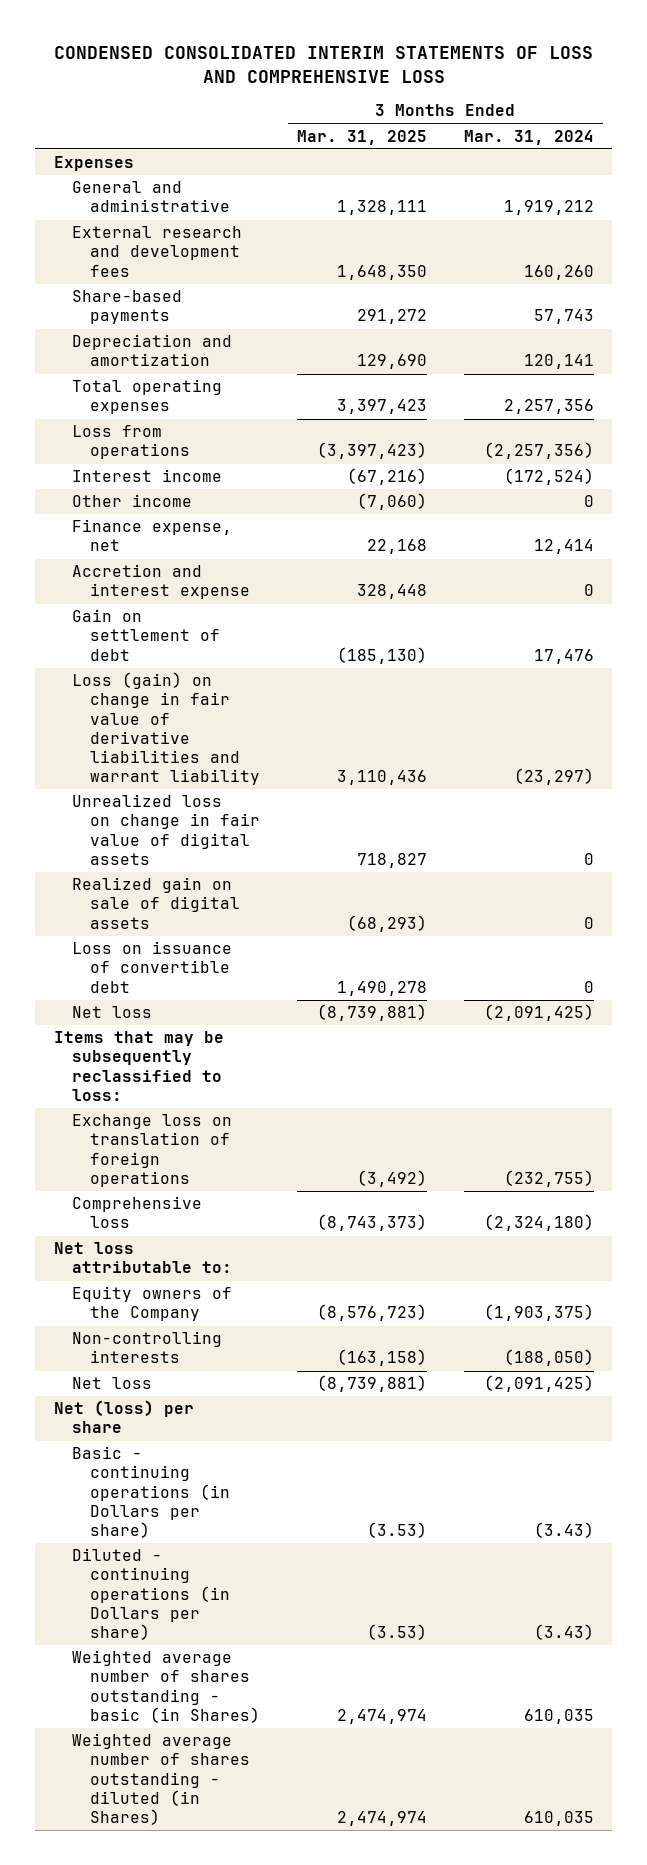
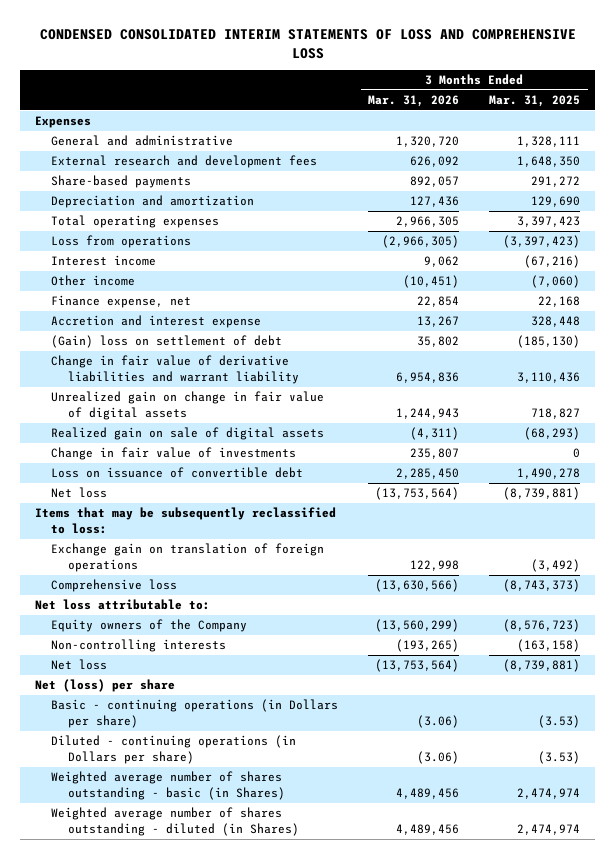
[463,129,594,145] Mar. 31, 2024 -> none
none -> [368,94,460,107] Mar. 31, 2026
[71,609,221,661] Gain on settlement of debt -> [51,335,283,349] (Gain) loss on settlement of debt
[71,672,261,786] Loss (gain) on change in fair value of derivative liabilities and warrant liability -> [51,355,299,384] Change in fair value of derivative liabilities and warrant liability
[71,794,261,865] Unrealized loss on change in fair value of digital assets -> [51,391,325,420] Unrealized gain on change in fair value of digital assets
none -> [51,447,297,461] Change in fair value of investments
[71,1114,232,1187] Exchange loss on translation of foreign operations -> [51,543,325,572] Exchange gain on translation of foreign operations

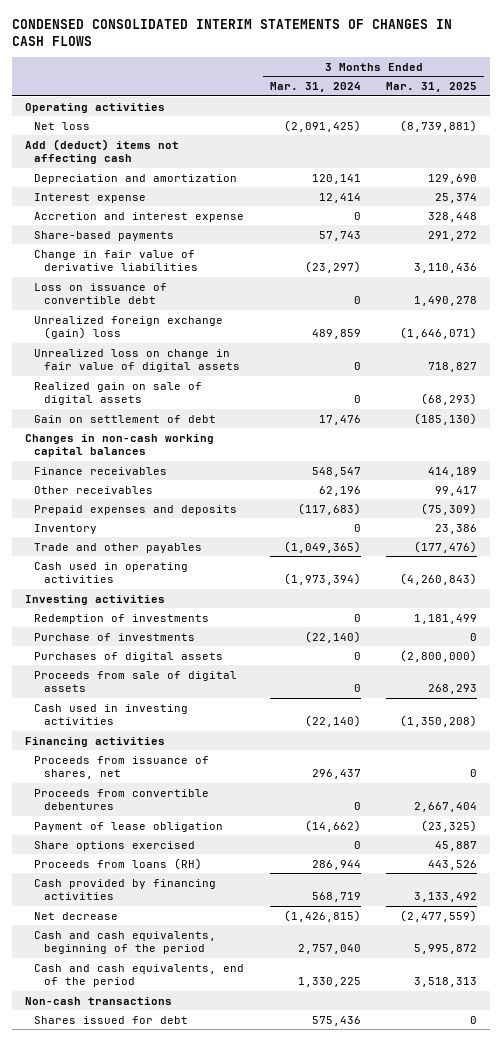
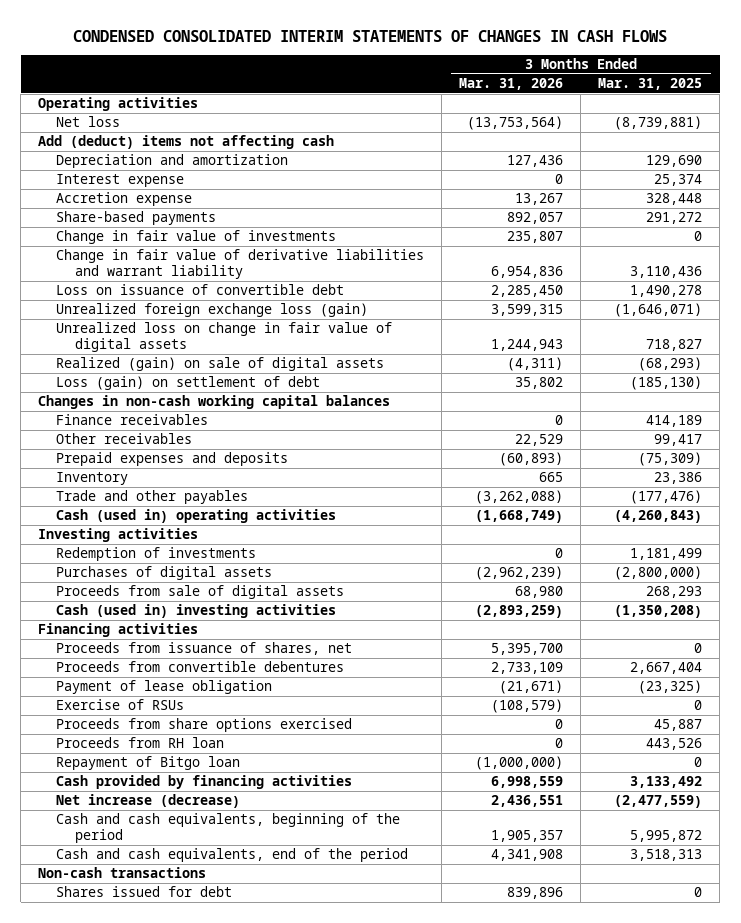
[269,82,361,93] Mar. 31, 2024 -> none
none -> [459,78,564,91] Mar. 31, 2026
[34,211,245,222] Accretion and interest expense -> [56,192,193,207] Accretion expense
none -> [56,230,337,245] Change in fair value of investments
[34,249,198,272] Change in fair value of derivative liabilities -> [56,249,425,279] Change in fair value of derivative liabilities and warrant liability
[34,315,224,340] Unrealized foreign exchange (gain) loss -> [56,303,369,318] Unrealized foreign exchange loss (gain)
[34,381,203,406] Realized gain on sale of digital assets -> [56,357,385,372] Realized (gain) on sale of digital assets
[34,414,217,423] Gain on settlement of debt -> [56,376,321,391] Loss (gain) on settlement of debt
[34,561,189,584] Cash used in operating activities -> [56,509,337,524] Cash (used in) operating activities
[34,632,196,641] Purchase of investments -> none
[34,703,189,726] Cash used in investing activities -> [56,604,337,619] Cash (used in) investing activities
none -> [56,699,185,711] Exercise of RSUs
[34,840,196,851] Share options exercised -> [56,718,353,733] Proceeds from share options exercised
[34,857,203,870] Proceeds from loans (RH) -> [56,737,225,749] Proceeds from RH loan
none -> [56,756,241,771] Repayment of Bitgo loan
[34,911,119,920] Net decrease -> [56,794,241,809] Net increase (decrease)

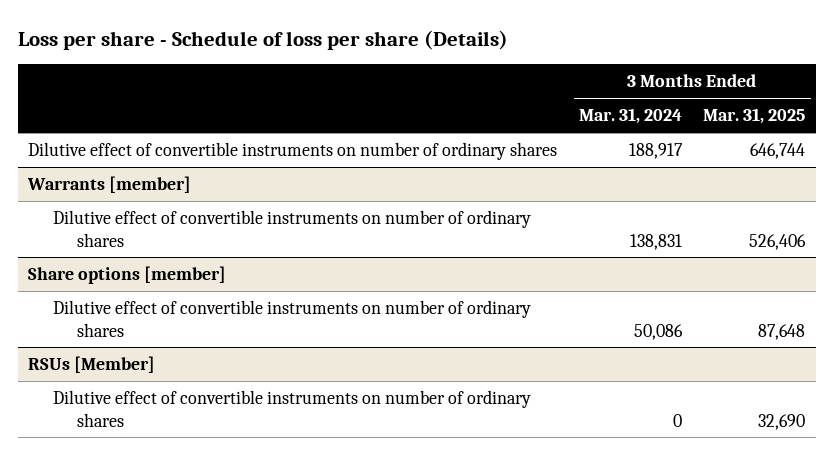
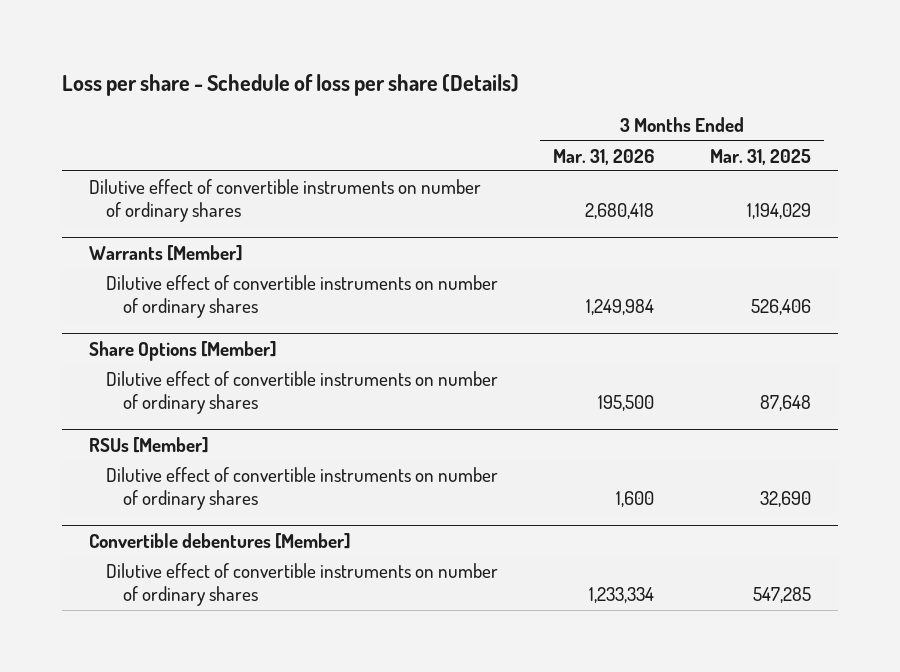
[578,108,682,125] Mar. 31, 2024 -> none
none -> [553,148,655,165] Mar. 31, 2026
[750,143,806,160] 646,744 -> [746,203,811,220] 1,194,029
[27,176,192,194] Warrants [member] -> [89,244,244,261] Warrants [Member]
[28,266,227,285] Share options [member] -> [89,340,278,361] Share Options [Member]
none -> [89,532,352,549] Convertible debentures [Member]
none -> [106,563,499,607] Dilutive effect of convertible instruments on number of ordinary shares

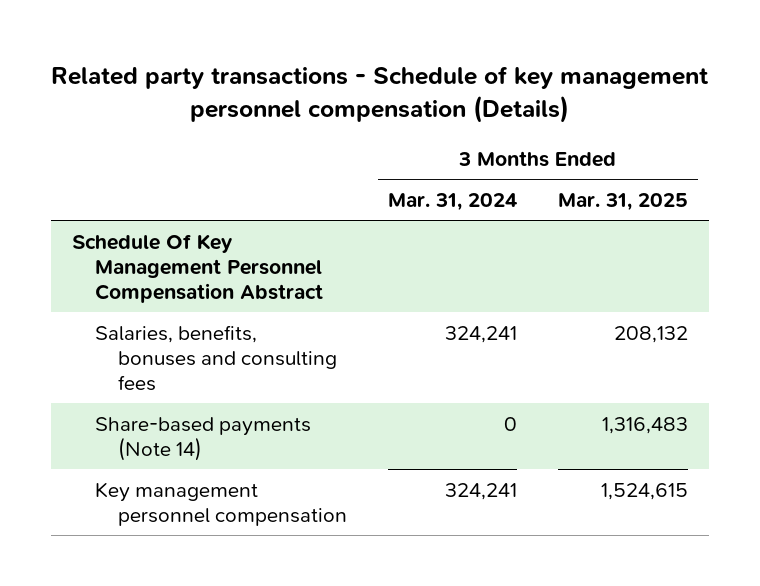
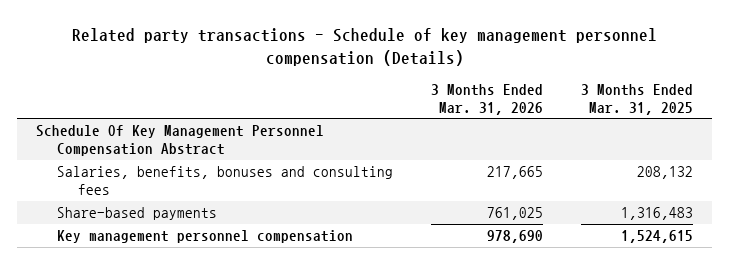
[387,192,517,211] Mar. 31, 2024 -> none
none -> [431,83,544,115] 3 Months Ended Mar. 31, 2026
[94,416,311,461] Share-based payments (Note 14) -> [57,207,218,221] Share-based payments

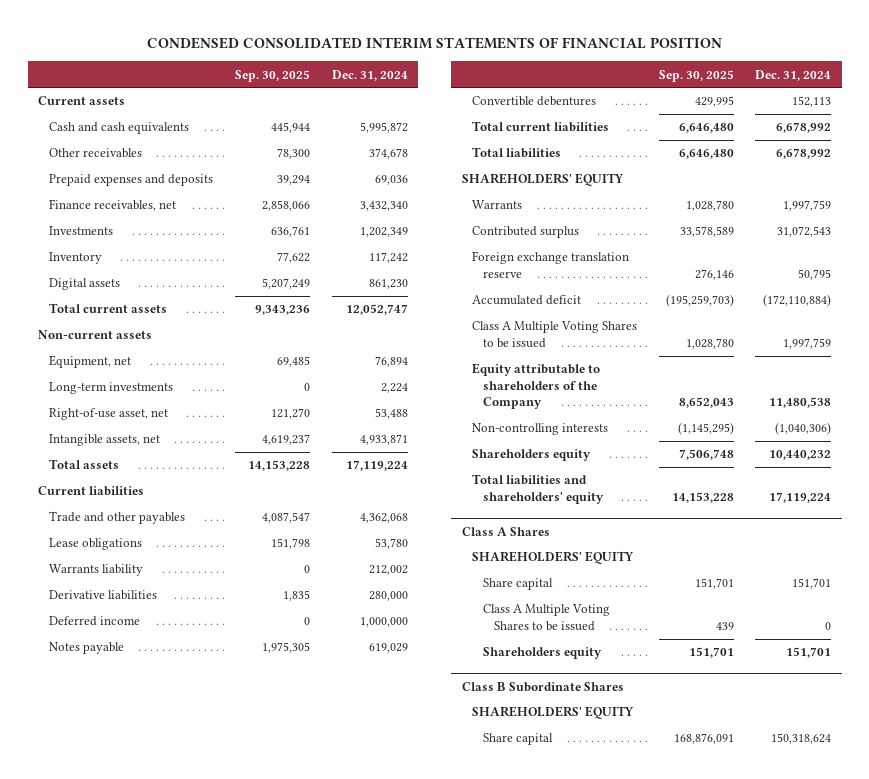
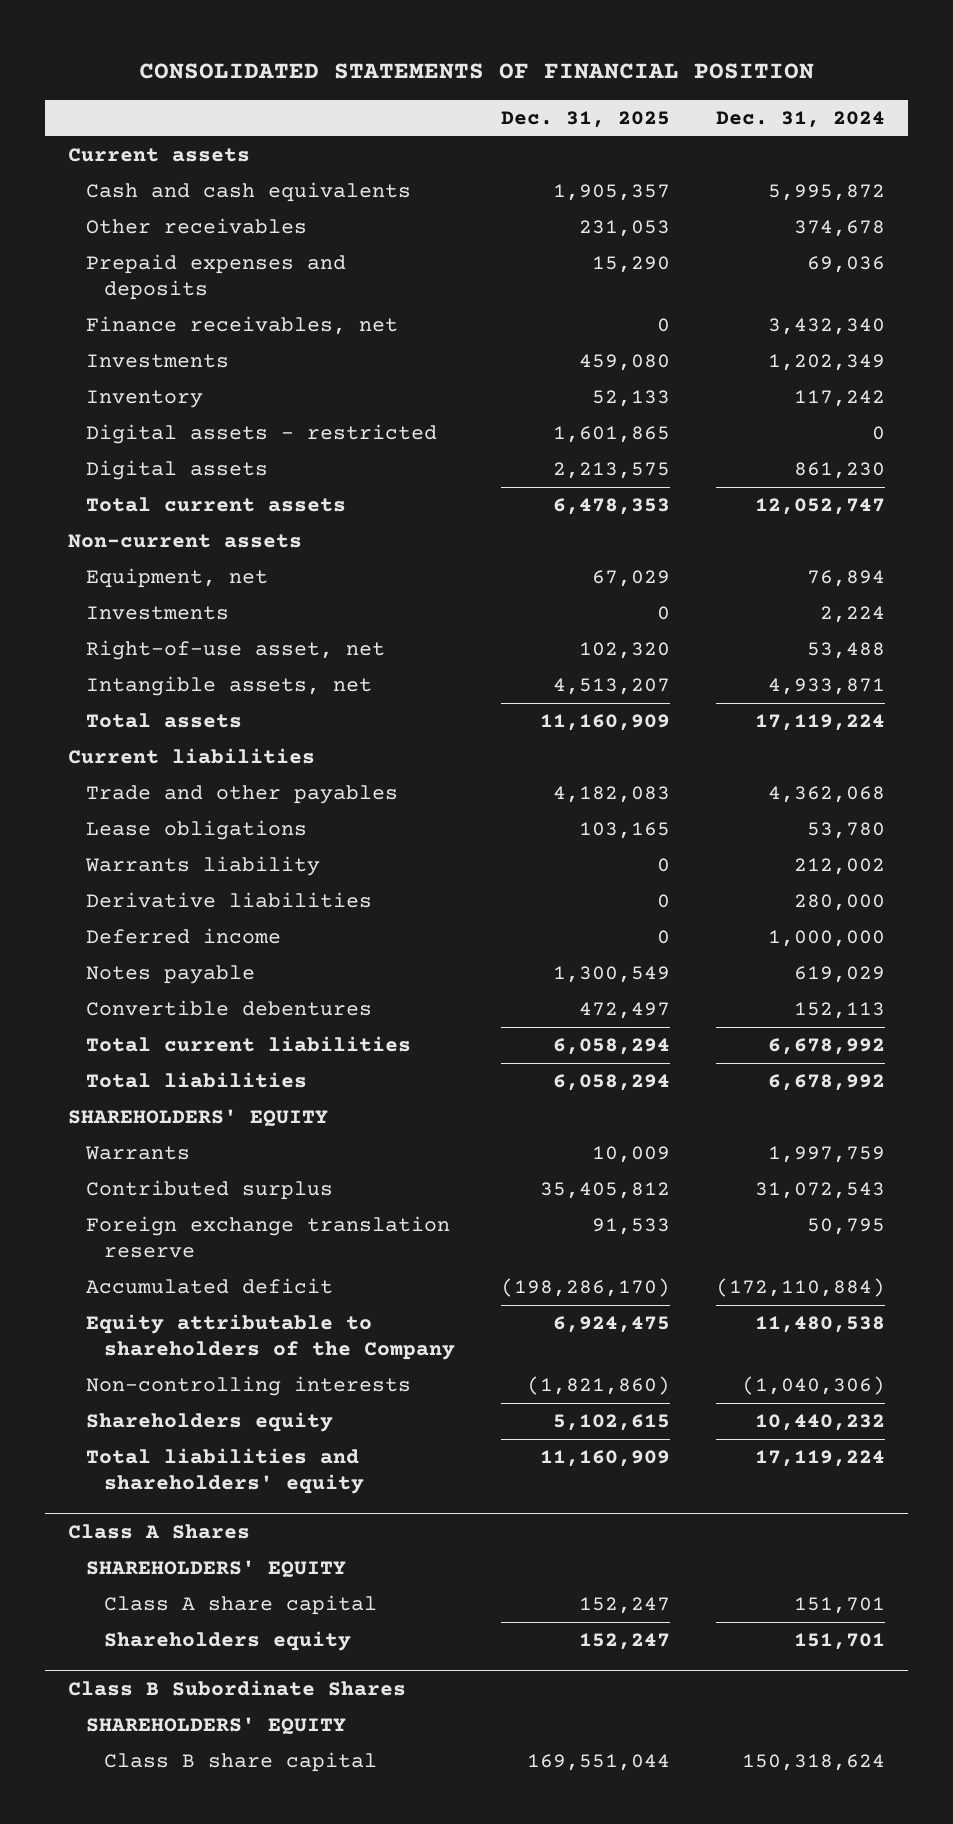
[146,37,722,50] CONDENSED CONSOLIDATED INTERIM STATEMENTS OF FINANCIAL POSITION -> [138,63,814,80] CONSOLIDATED STATEMENTS OF FINANCIAL POSITION
[235,69,311,82] Sep. 30, 2025 -> none
none -> [501,110,671,128] Dec. 31, 2025
none -> [85,424,437,445] Digital assets - restricted
[48,382,173,395] Long-term investments -> [85,606,229,621] Investments
[472,321,638,348] Class A Multiple Voting Shares to be issued -> none
[483,578,554,591] Share capital -> none
[483,604,611,631] Class A Multiple Voting Shares to be issued -> [103,1595,377,1616] Class A share capital
[825,621,832,630] 0 -> [794,1597,886,1615] 151,701
[483,733,554,746] Share capital -> [103,1752,377,1773] Class B share capital

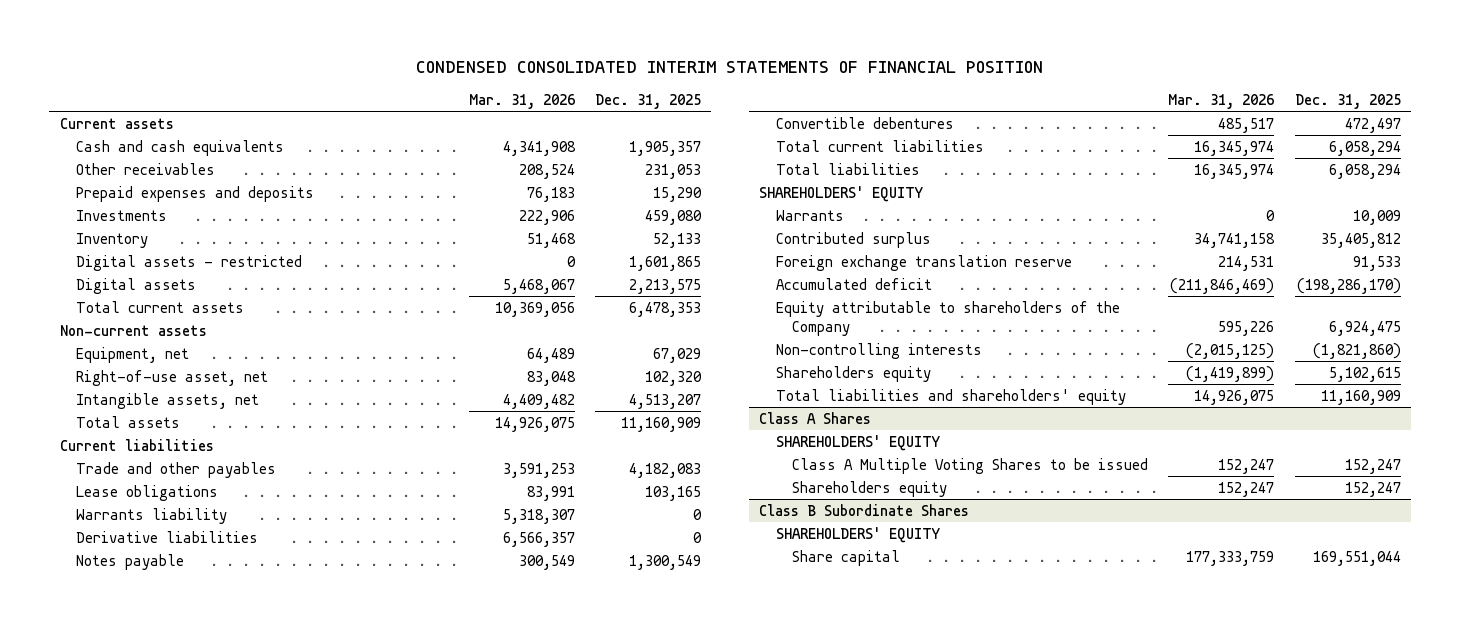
[138,63,814,80] CONSOLIDATED STATEMENTS OF FINANCIAL POSITION -> [416,60,1044,73] CONDENSED CONSOLIDATED INTERIM STATEMENTS OF FINANCIAL POSITION
[716,110,886,128] Dec. 31, 2024 -> none
none -> [468,93,575,109] Mar. 31, 2026
[85,316,398,336] Finance receivables, net -> none
[85,606,229,621] Investments -> none
[85,928,281,945] Deferred income -> none
[103,1595,377,1616] Class A share capital -> [792,457,1149,474] Class A Multiple Voting Shares to be issued
[103,1752,377,1773] Class B share capital -> [792,549,901,566] Share capital

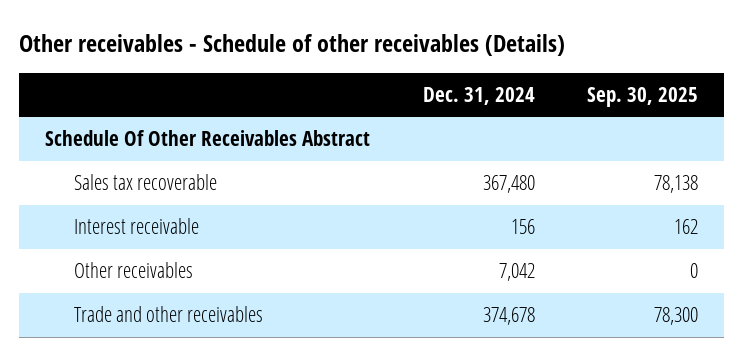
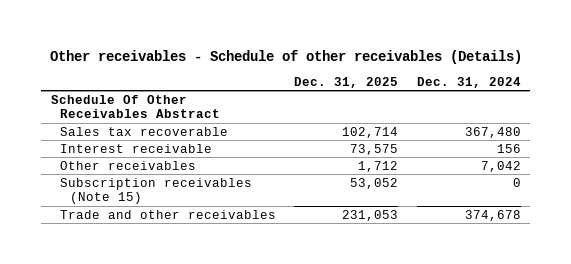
[587,86,699,107] Sep. 30, 2025 -> none
none -> [294,76,399,88] Dec. 31, 2025
none -> [60,177,253,205] Subscription receivables (Note 15)

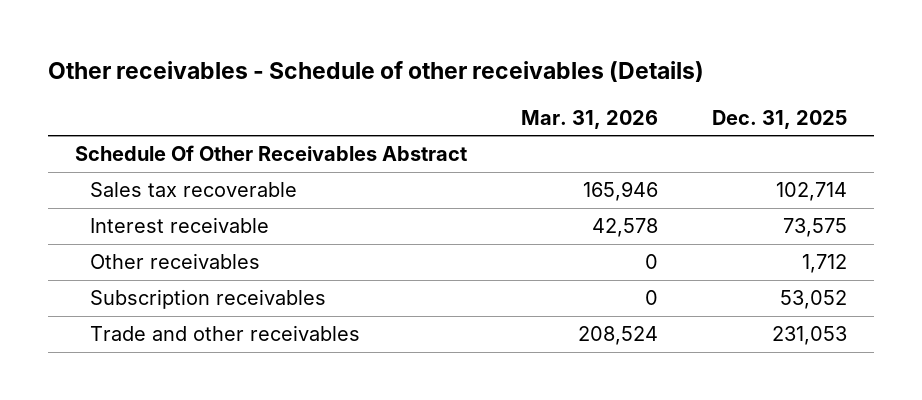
[416,76,521,88] Dec. 31, 2024 -> none
none -> [521,109,659,129] Mar. 31, 2026
[60,177,253,205] Subscription receivables (Note 15) -> [89,289,326,310] Subscription receivables

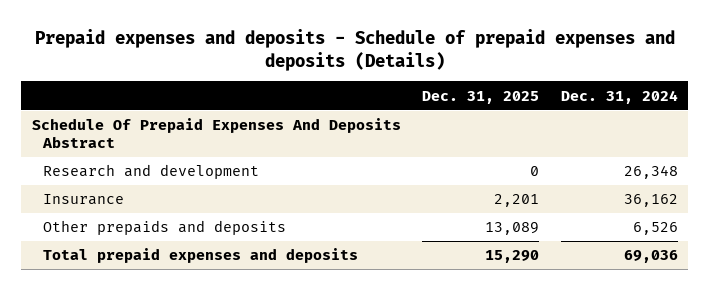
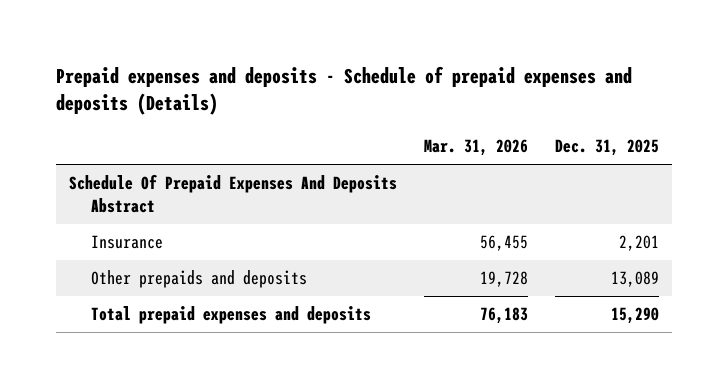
[560,89,678,104] Dec. 31, 2024 -> none
none -> [423,139,528,157] Mar. 31, 2026
[42,164,259,180] Research and development -> none

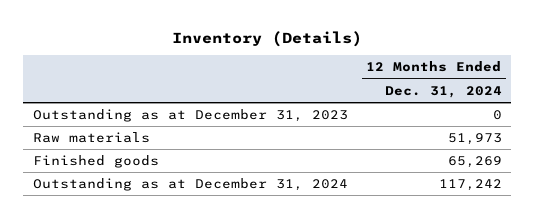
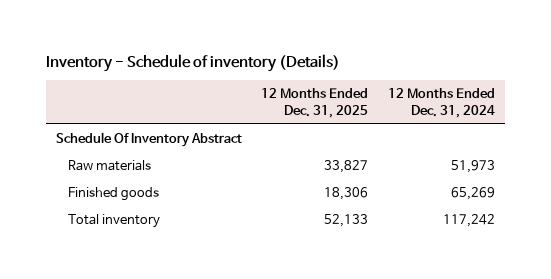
[172,30,363,47] Inventory (Details) -> [46,53,341,72] Inventory - Schedule of inventory (Details)
none -> [261,88,369,119] 12 Months Ended Dec. 31, 2025
[32,109,348,123] Outstanding as at December 31, 2023 -> none
none -> [55,132,242,148] Schedule Of Inventory Abstract
[32,178,348,192] Outstanding as at December 31, 2024 -> [68,214,161,229] Total inventory

